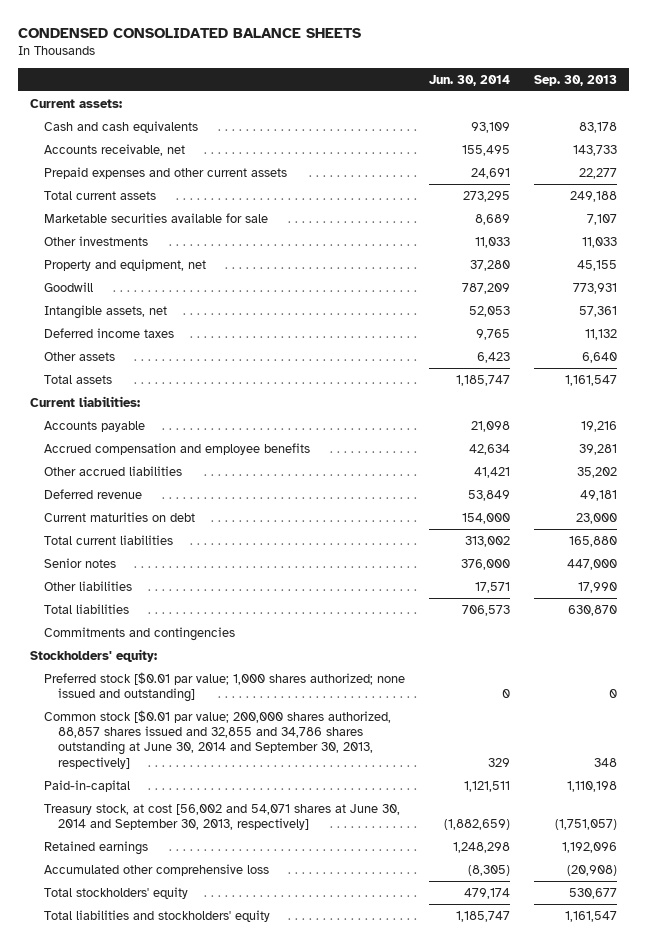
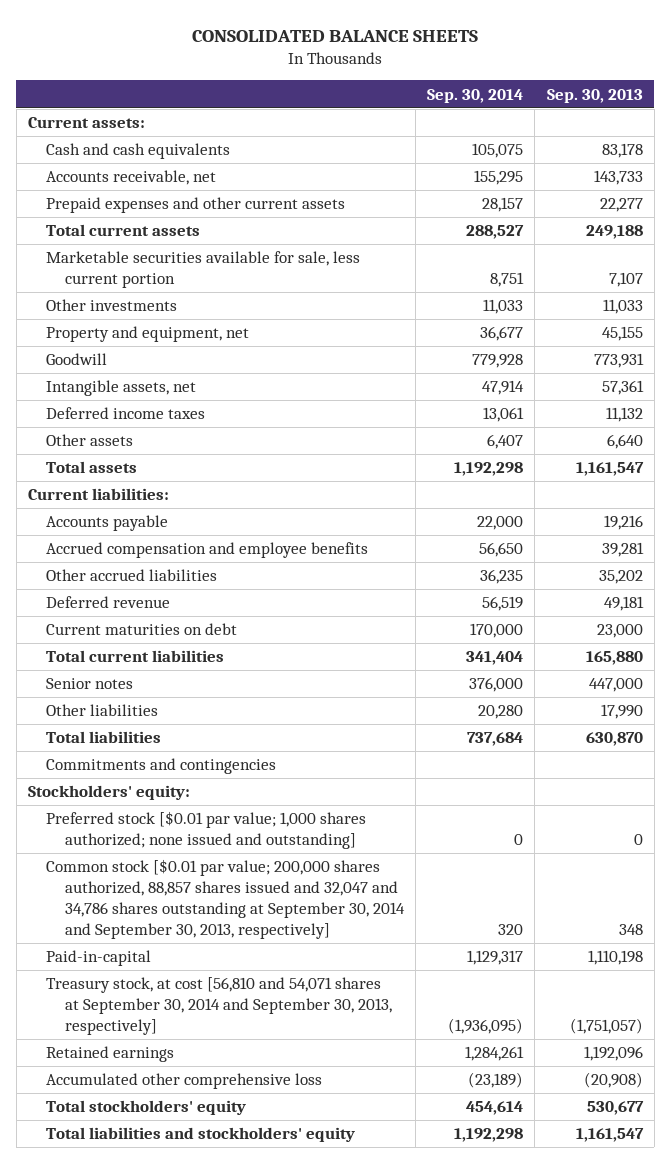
[18,27,362,38] CONDENSED CONSOLIDATED BALANCE SHEETS -> [192,29,479,42] CONSOLIDATED BALANCE SHEETS
[428,74,510,86] Jun. 30, 2014 -> none
none -> [427,88,524,103] Sep. 30, 2014
[44,212,269,223] Marketable securities available for sale -> [46,251,361,289] Marketable securities available for sale, less current portion
[44,709,392,769] Common stock [$0.01 par value; 200,000 shares authorized, 88,857 shares issued and 32,855 and 34,786 shares outstanding at June 30, 2014 and September 30, 2013, respectively] -> [46,859,405,939] Common stock [$0.01 par value; 200,000 shares authorized, 88,857 shares issued and 32,047 and 34,786 shares outstanding at September 30, 2014 and September 30, 2013, respectively]
[44,803,401,831] Treasury stock, at cost [56,002 and 54,071 shares at June 30, 2014 and September 30, 2013, respectively] -> [46,977,392,1035] Treasury stock, at cost [56,810 and 54,071 shares at September 30, 2014 and September 30, 2013, respectively]

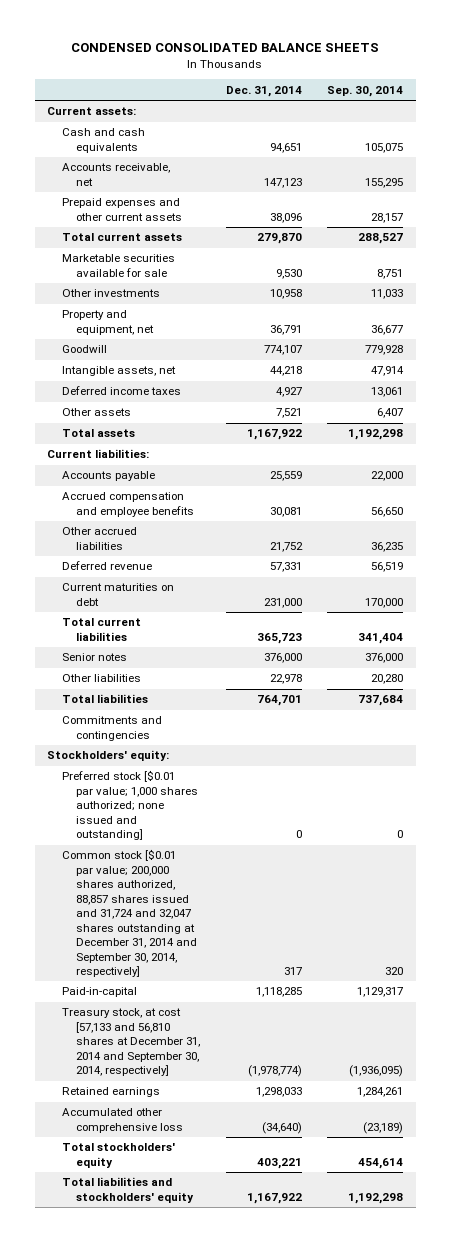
[192,29,479,42] CONSOLIDATED BALANCE SHEETS -> [71,43,380,53] CONDENSED CONSOLIDATED BALANCE SHEETS
[546,88,643,103] Sep. 30, 2013 -> none
none -> [225,85,302,97] Dec. 31, 2014
[46,251,361,289] Marketable securities available for sale, less current portion -> [61,254,175,277] Marketable securities available for sale
[46,859,405,939] Common stock [$0.01 par value; 200,000 shares authorized, 88,857 shares issued and 32,047 and 34,786 shares outstanding at September 30, 2014 and September 30, 2013, respectively] -> [61,849,198,977] Common stock [$0.01 par value; 200,000 shares authorized, 88,857 shares issued and 31,724 and 32,047 shares outstanding at December 31, 2014 and September 30, 2014, respectively]
[46,977,392,1035] Treasury stock, at cost [56,810 and 54,071 shares at September 30, 2014 and September 30, 2013, respectively] -> [61,1008,201,1077] Treasury stock, at cost [57,133 and 56,810 shares at December 31, 2014 and September 30, 2014, respectively]

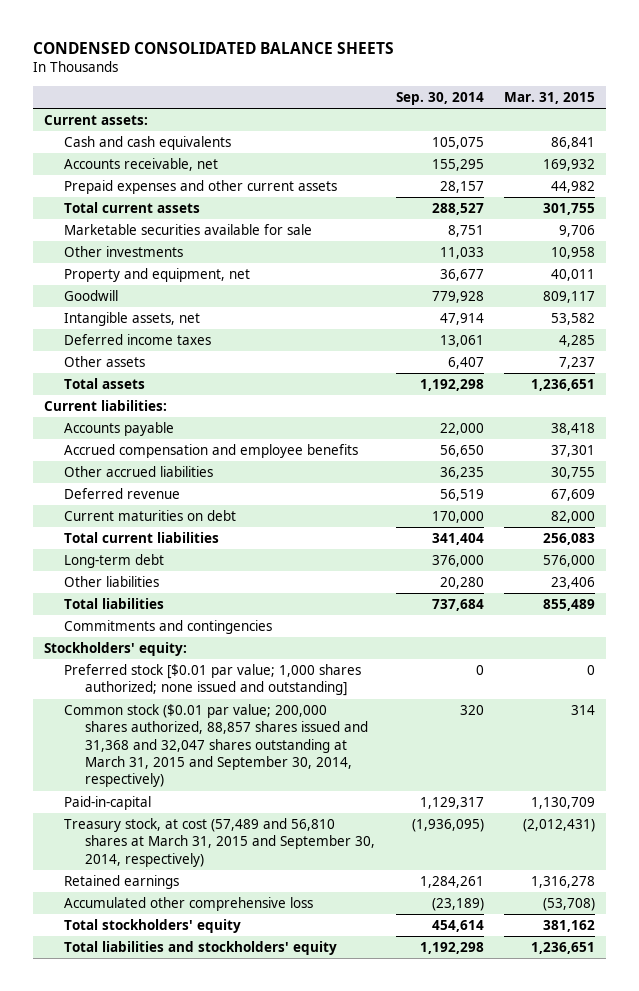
[225,85,302,97] Dec. 31, 2014 -> none
none -> [504,91,596,104] Mar. 31, 2015
[61,653,127,662] Senior notes -> [64,554,165,569] Long-term debt
[61,849,198,977] Common stock [$0.01 par value; 200,000 shares authorized, 88,857 shares issued and 31,724 and 32,047 shares outstanding at December 31, 2014 and September 30, 2014, respectively] -> [64,704,369,788] Common stock ($0.01 par value; 200,000 shares authorized, 88,857 shares issued and 31,368 and 32,047 shares outstanding at March 31, 2015 and September 30, 2014, respectively)
[61,1008,201,1077] Treasury stock, at cost [57,133 and 56,810 shares at December 31, 2014 and September 30, 2014, respectively] -> [64,818,376,867] Treasury stock, at cost (57,489 and 56,810 shares at March 31, 2015 and September 30, 2014, respectively)

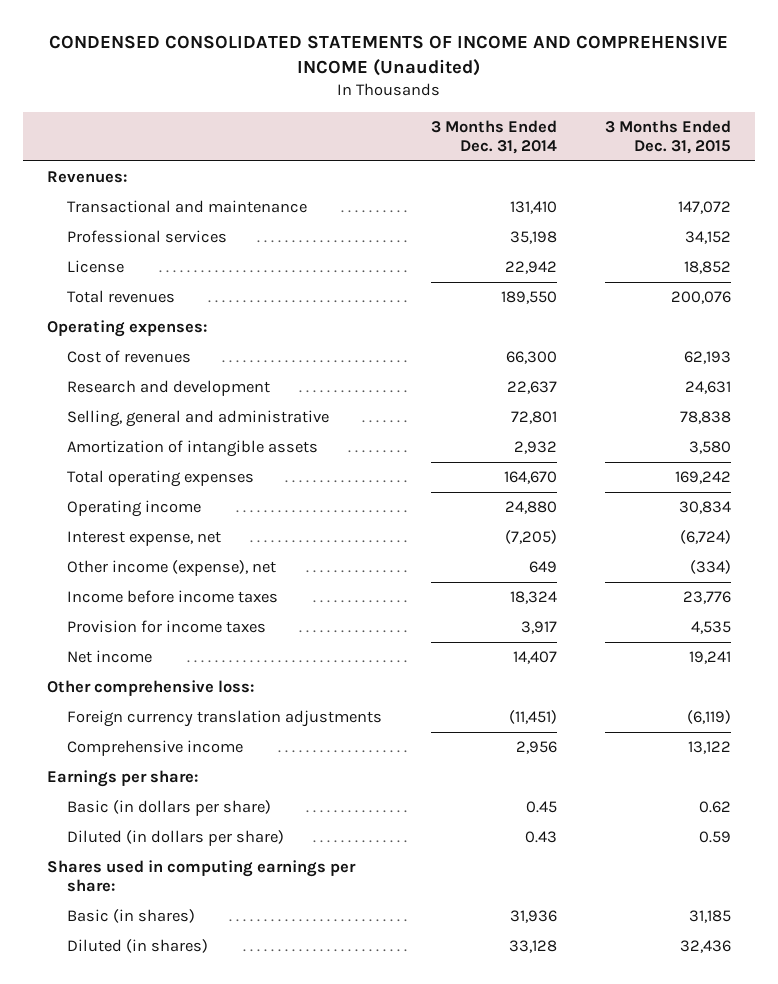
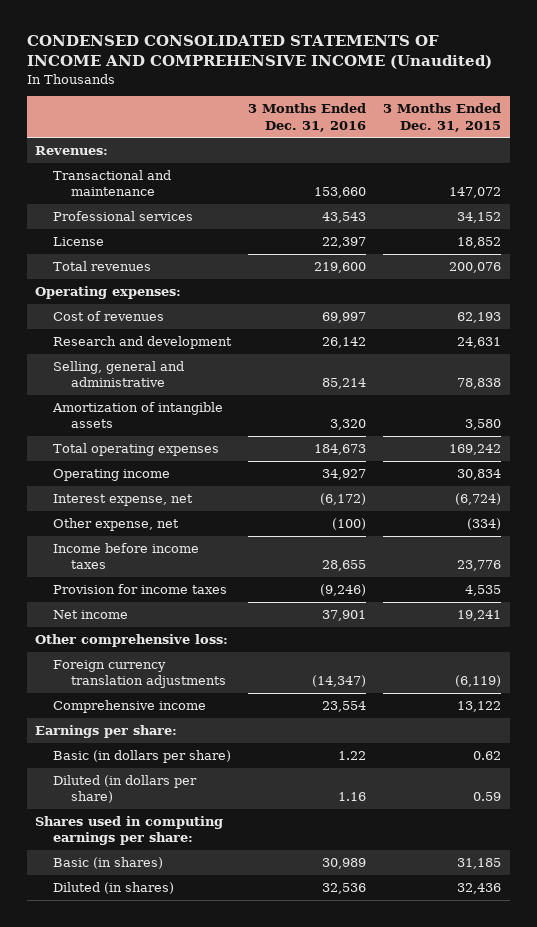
[430,119,557,154] 3 Months Ended Dec. 31, 2014 -> none
none -> [248,103,367,132] 3 Months Ended Dec. 31, 2016
[67,560,277,577] Other income (expense), net -> [53,517,180,531] Other expense, net

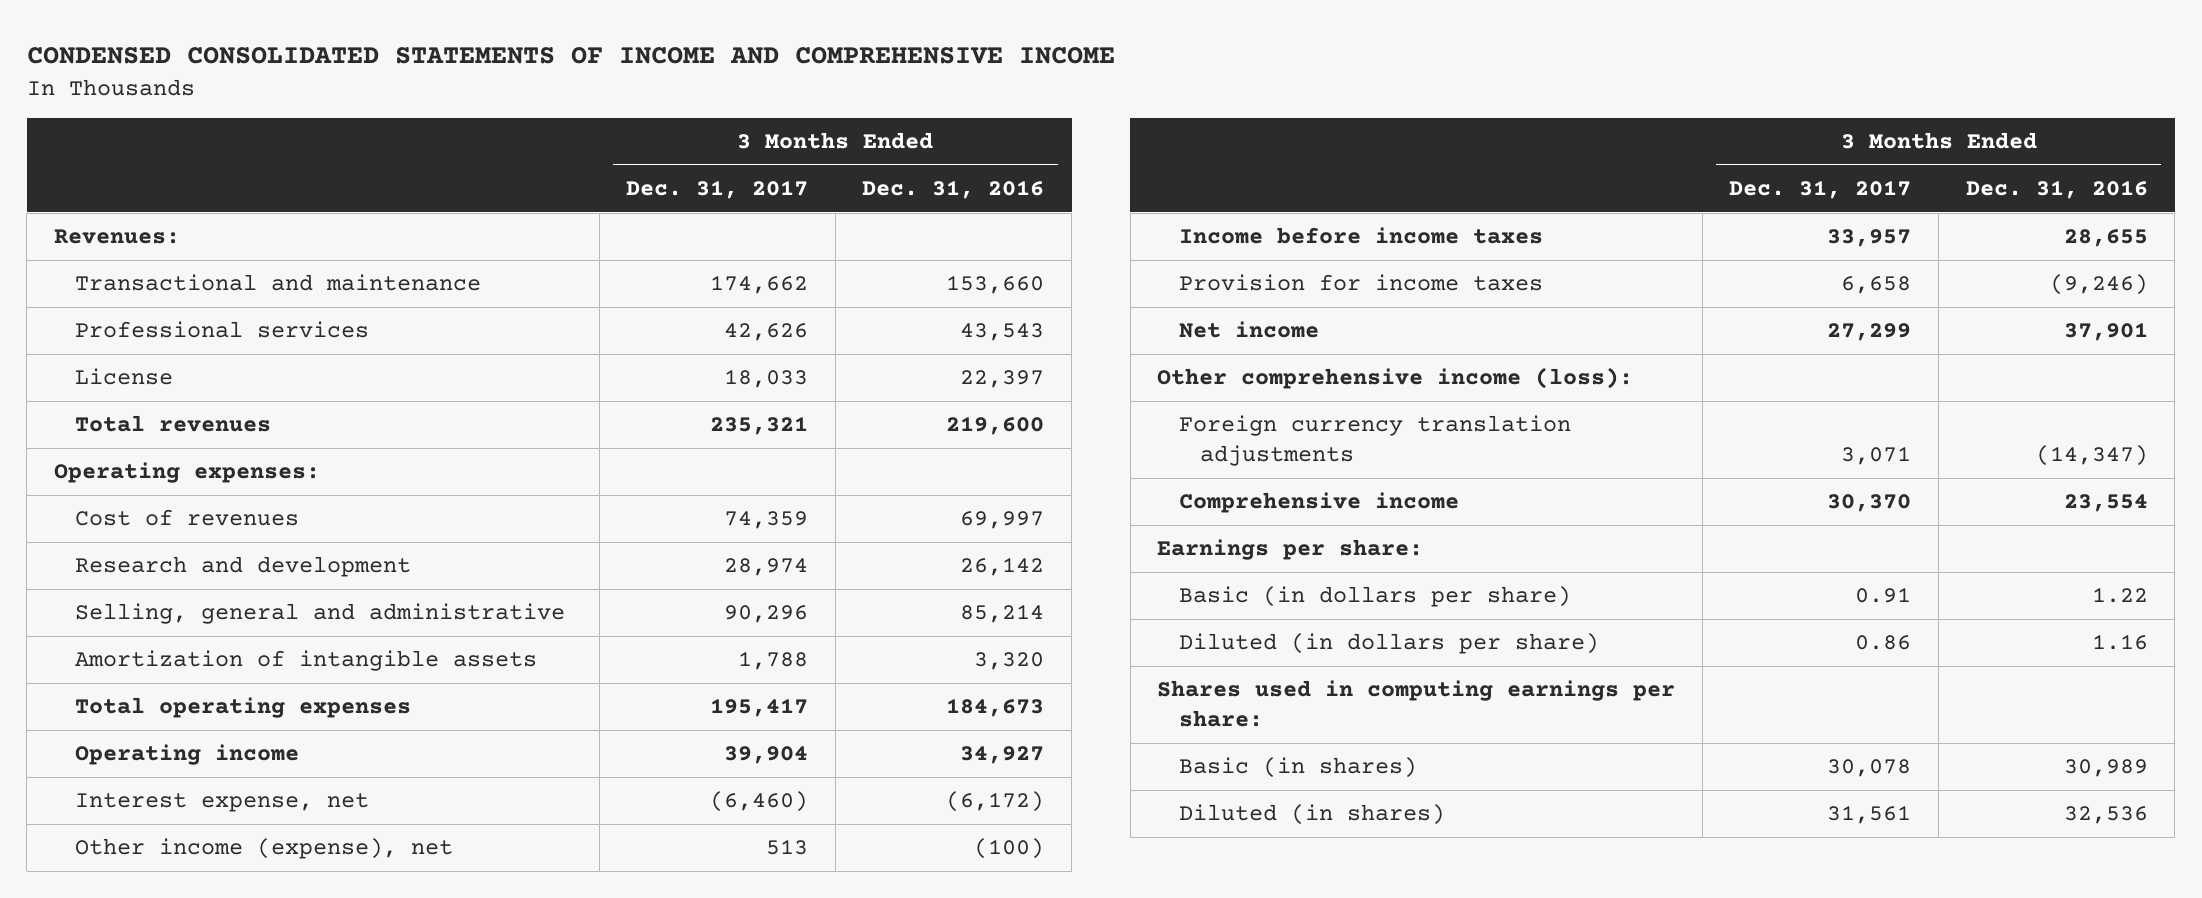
[26,35,492,70] CONDENSED CONSOLIDATED STATEMENTS OF INCOME AND COMPREHENSIVE INCOME (Unaudited) -> [26,47,1115,65] CONDENSED CONSOLIDATED STATEMENTS OF INCOME AND COMPREHENSIVE INCOME
[383,103,502,132] 3 Months Ended Dec. 31, 2015 -> none
none -> [626,179,809,199] Dec. 31, 2017
[53,517,180,531] Other expense, net -> [75,838,454,860] Other income (expense), net
[35,633,229,647] Other comprehensive loss: -> [1157,367,1634,390] Other comprehensive income (loss):

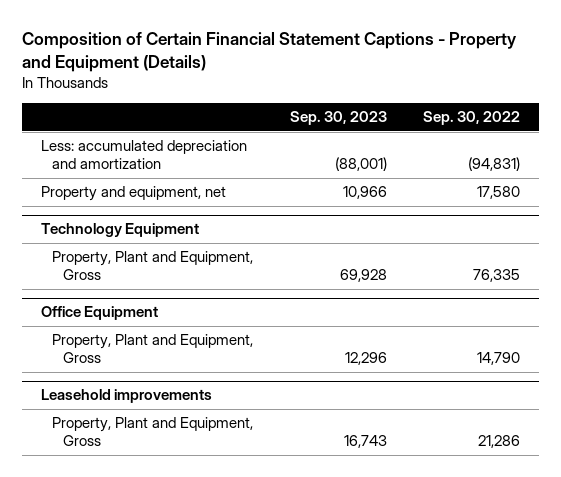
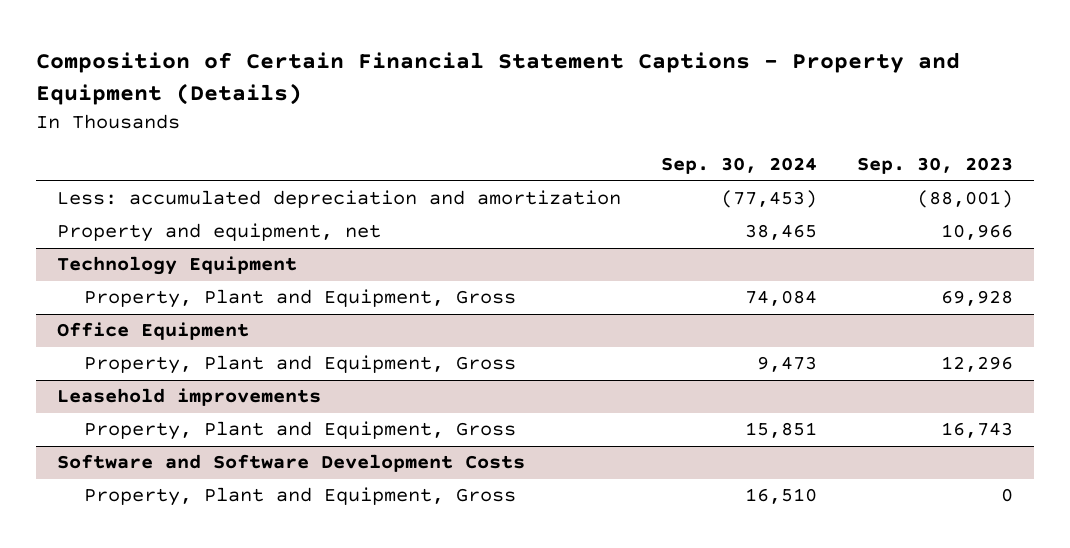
[423,111,521,126] Sep. 30, 2022 -> none
none -> [660,157,817,175] Sep. 30, 2024
none -> [56,454,525,473] Software and Software Development Costs
none -> [83,487,516,507] Property, Plant and Equipment, Gross

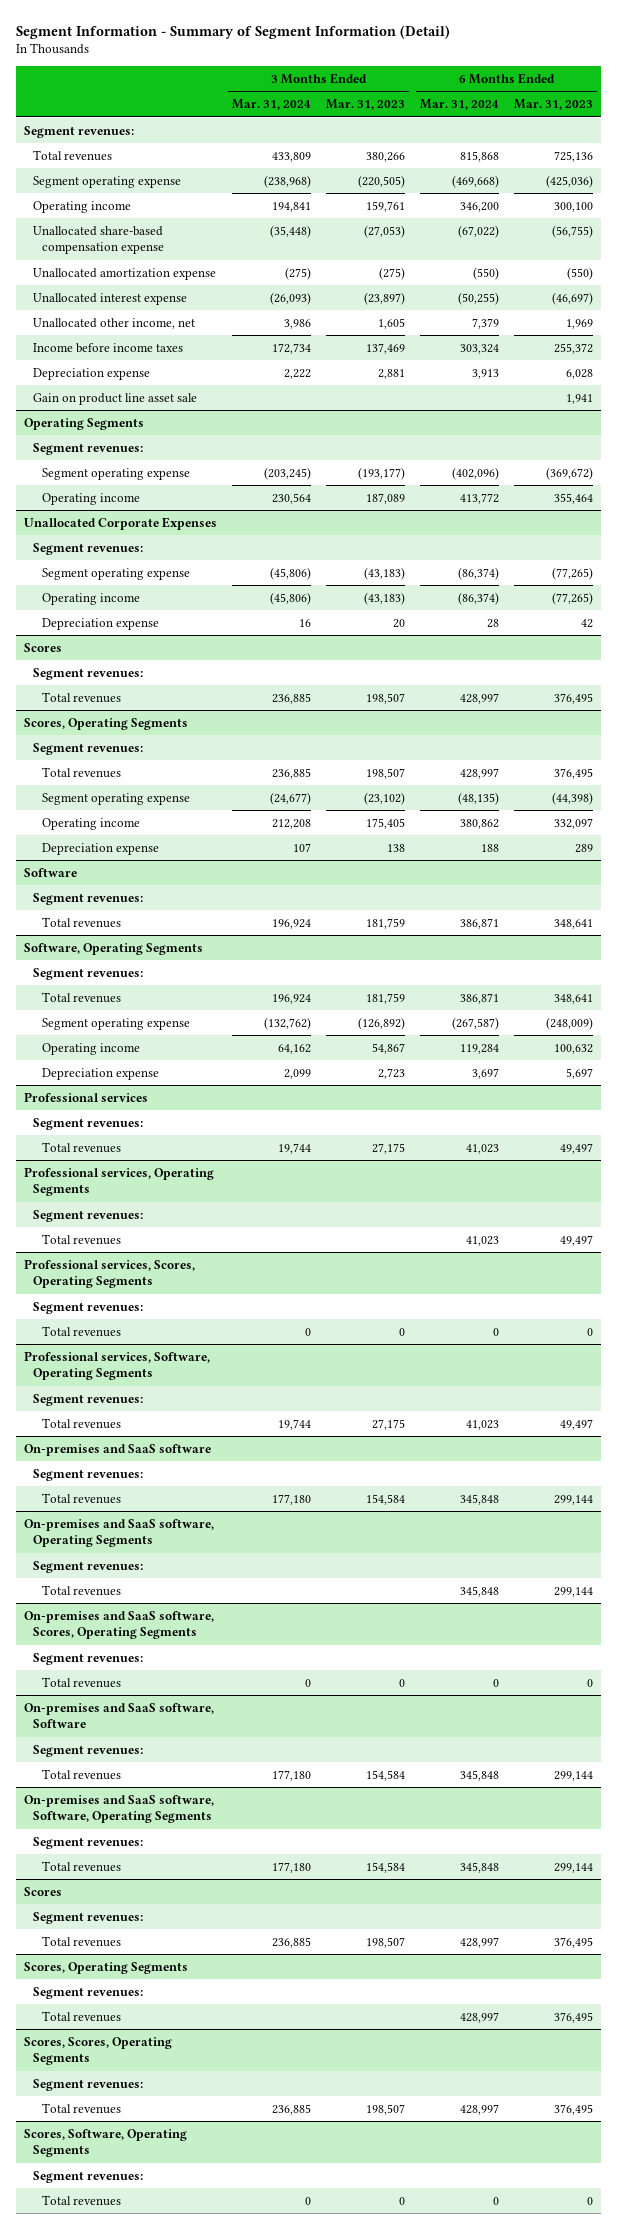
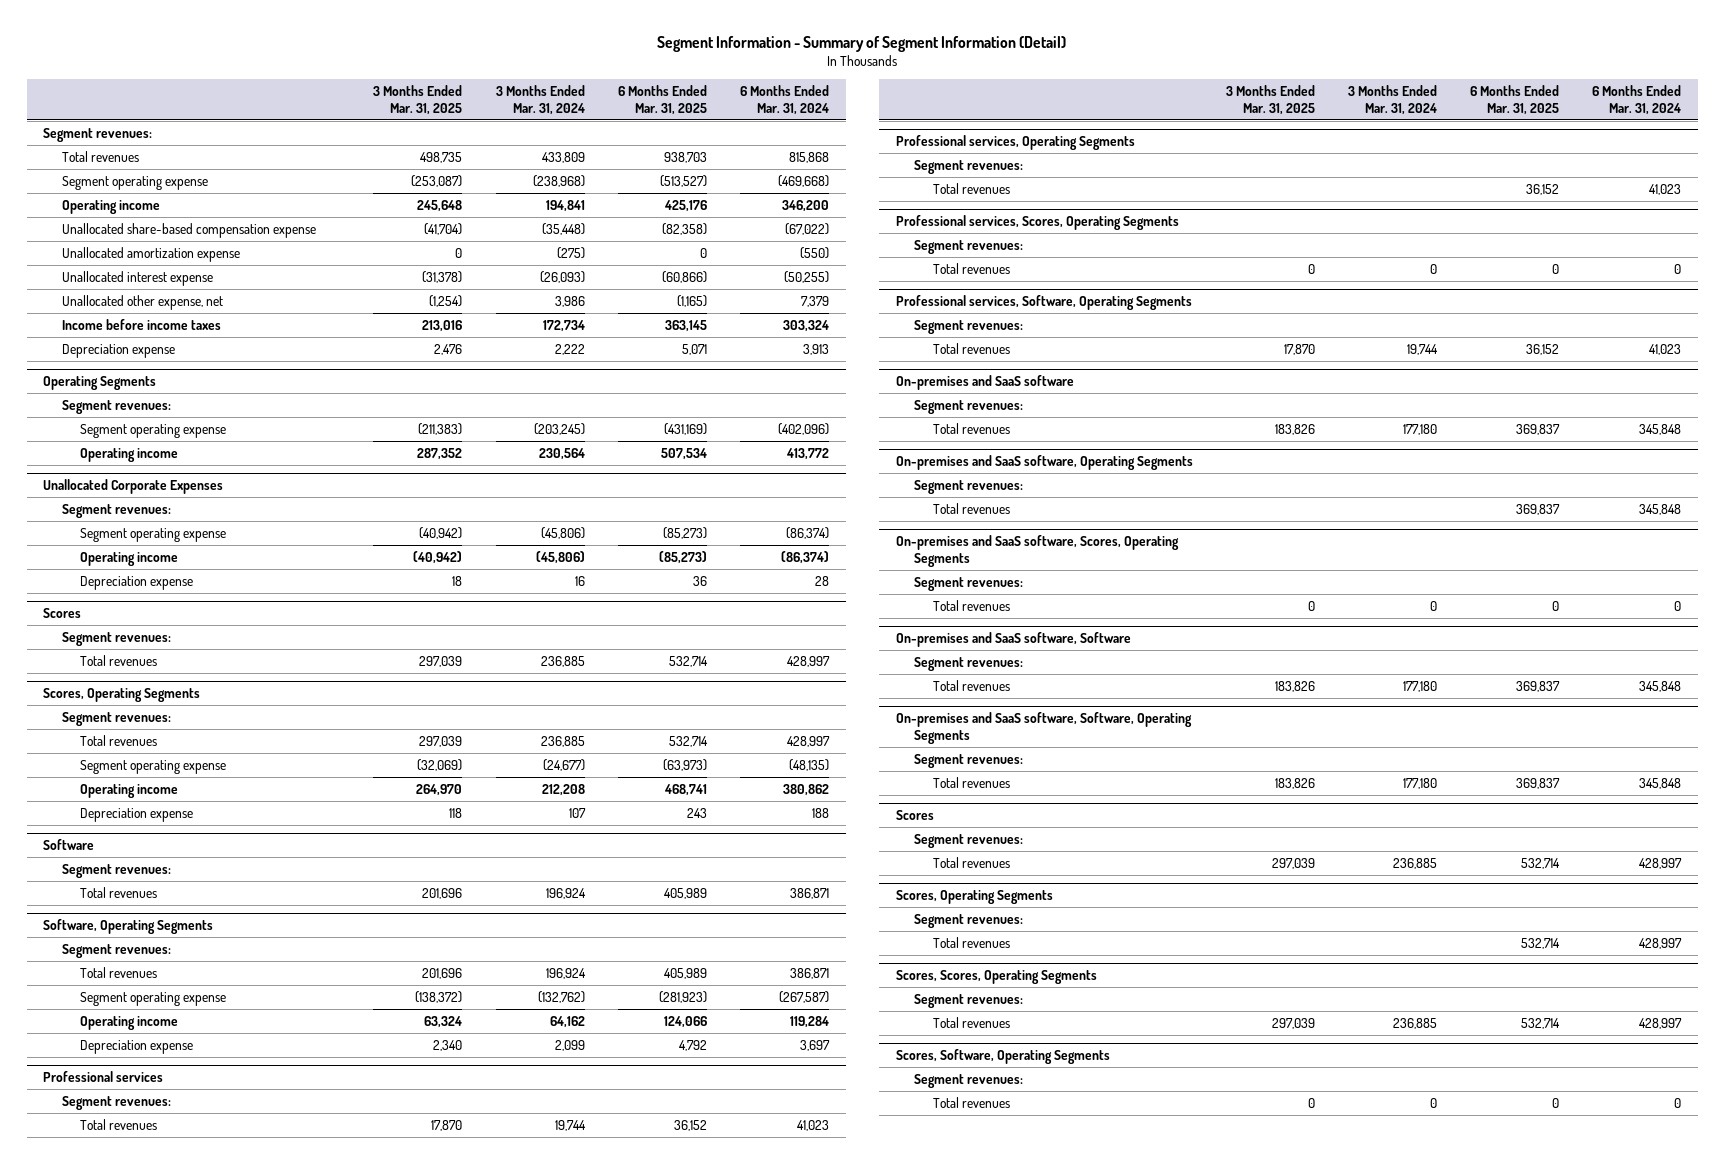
[326,99,406,111] Mar. 31, 2023 -> none
[514,99,594,111] Mar. 31, 2023 -> none
none -> [373,84,463,115] 3 Months Ended Mar. 31, 2025
none -> [617,84,707,115] 6 Months Ended Mar. 31, 2025
[33,317,196,329] Unallocated other income, net -> [61,294,223,310] Unallocated other expense, net
[33,392,198,405] Gain on product line asset sale -> none

